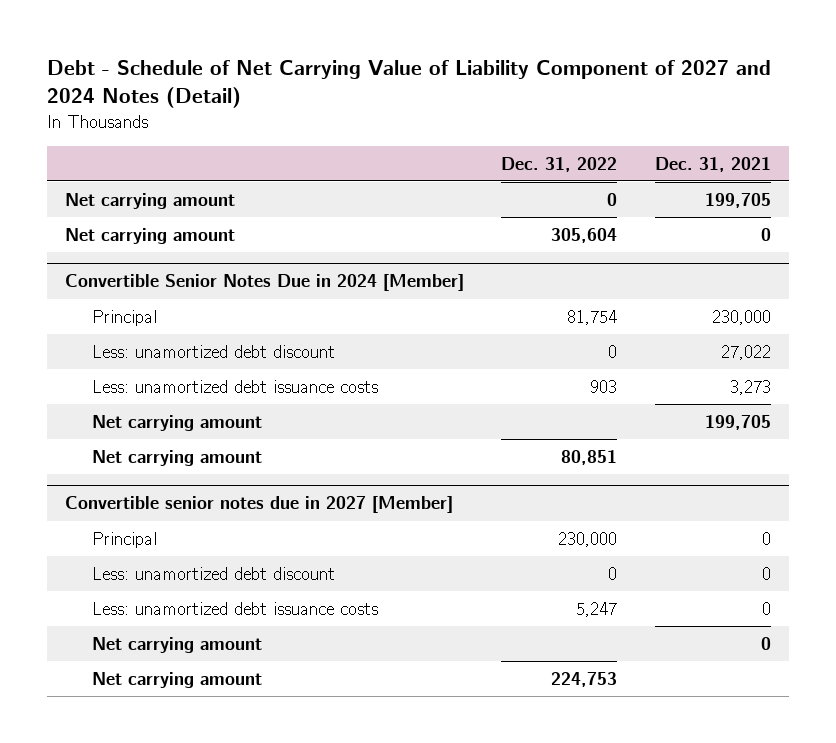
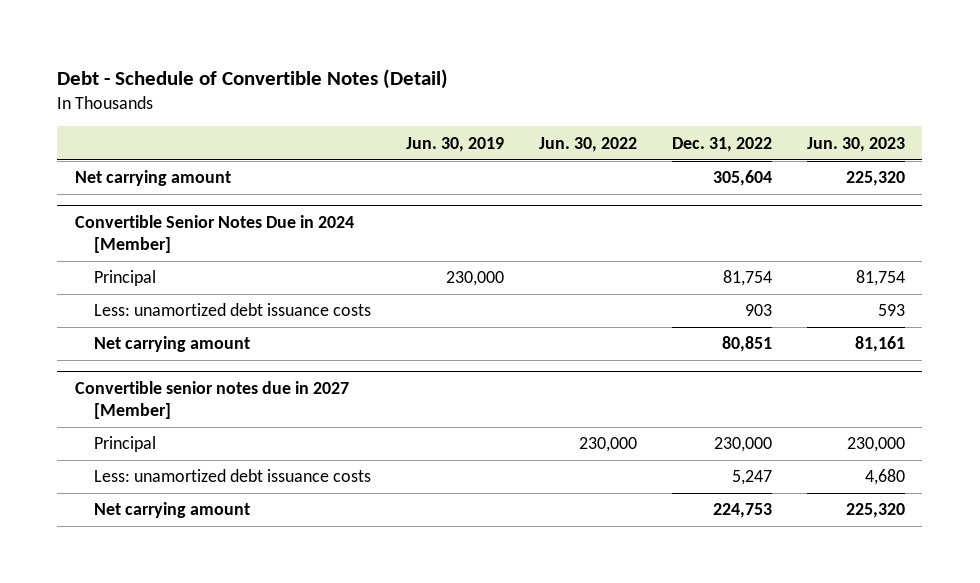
[46,59,771,109] Debt - Schedule of Net Carrying Value of Liability Component of 2027 and 2024 Notes (Detail) -> [57,68,449,89] Debt - Schedule of Convertible Notes (Detail)
[654,156,771,172] Dec. 31, 2021 -> none
none -> [406,136,505,152] Jun. 30, 2019
none -> [539,136,638,152] Jun. 30, 2022
none -> [806,136,905,152] Jun. 30, 2023
[65,192,236,209] Net carrying amount -> none
[91,344,335,358] Less: unamortized debt discount -> none
[91,414,262,431] Net carrying amount -> none
[91,566,335,580] Less: unamortized debt discount -> none
[91,636,262,653] Net carrying amount -> none

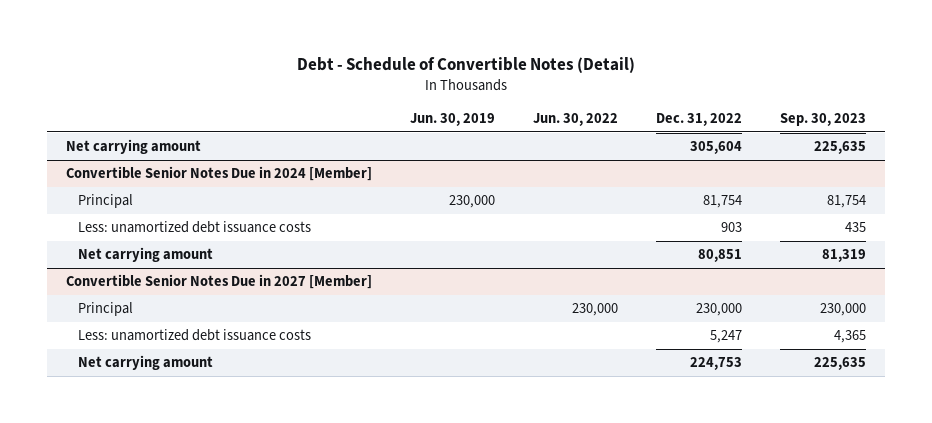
[806,136,905,152] Jun. 30, 2023 -> none
none -> [779,112,866,126] Sep. 30, 2023
[74,380,349,419] Convertible senior notes due in 2027 [Member] -> [66,274,373,290] Convertible Senior Notes Due in 2027 [Member]

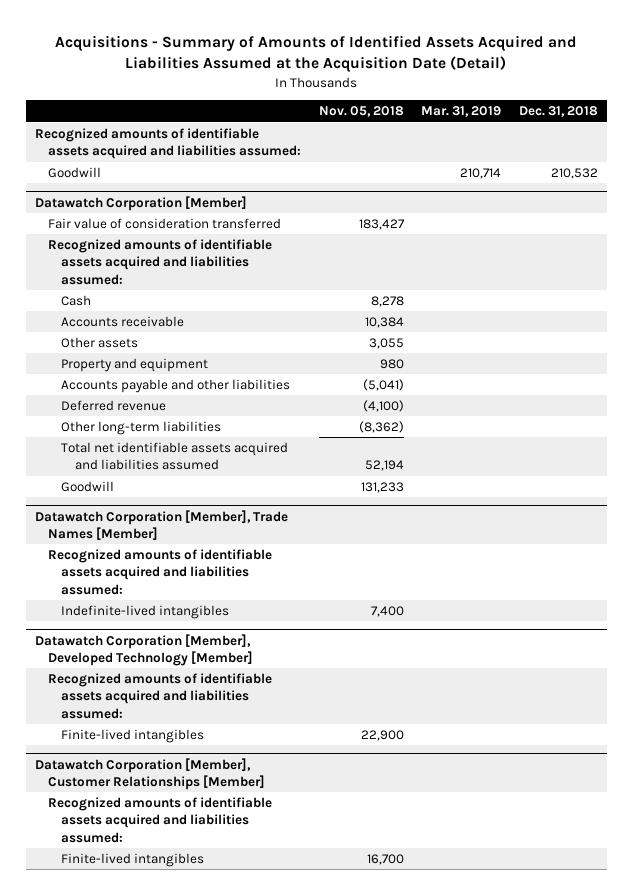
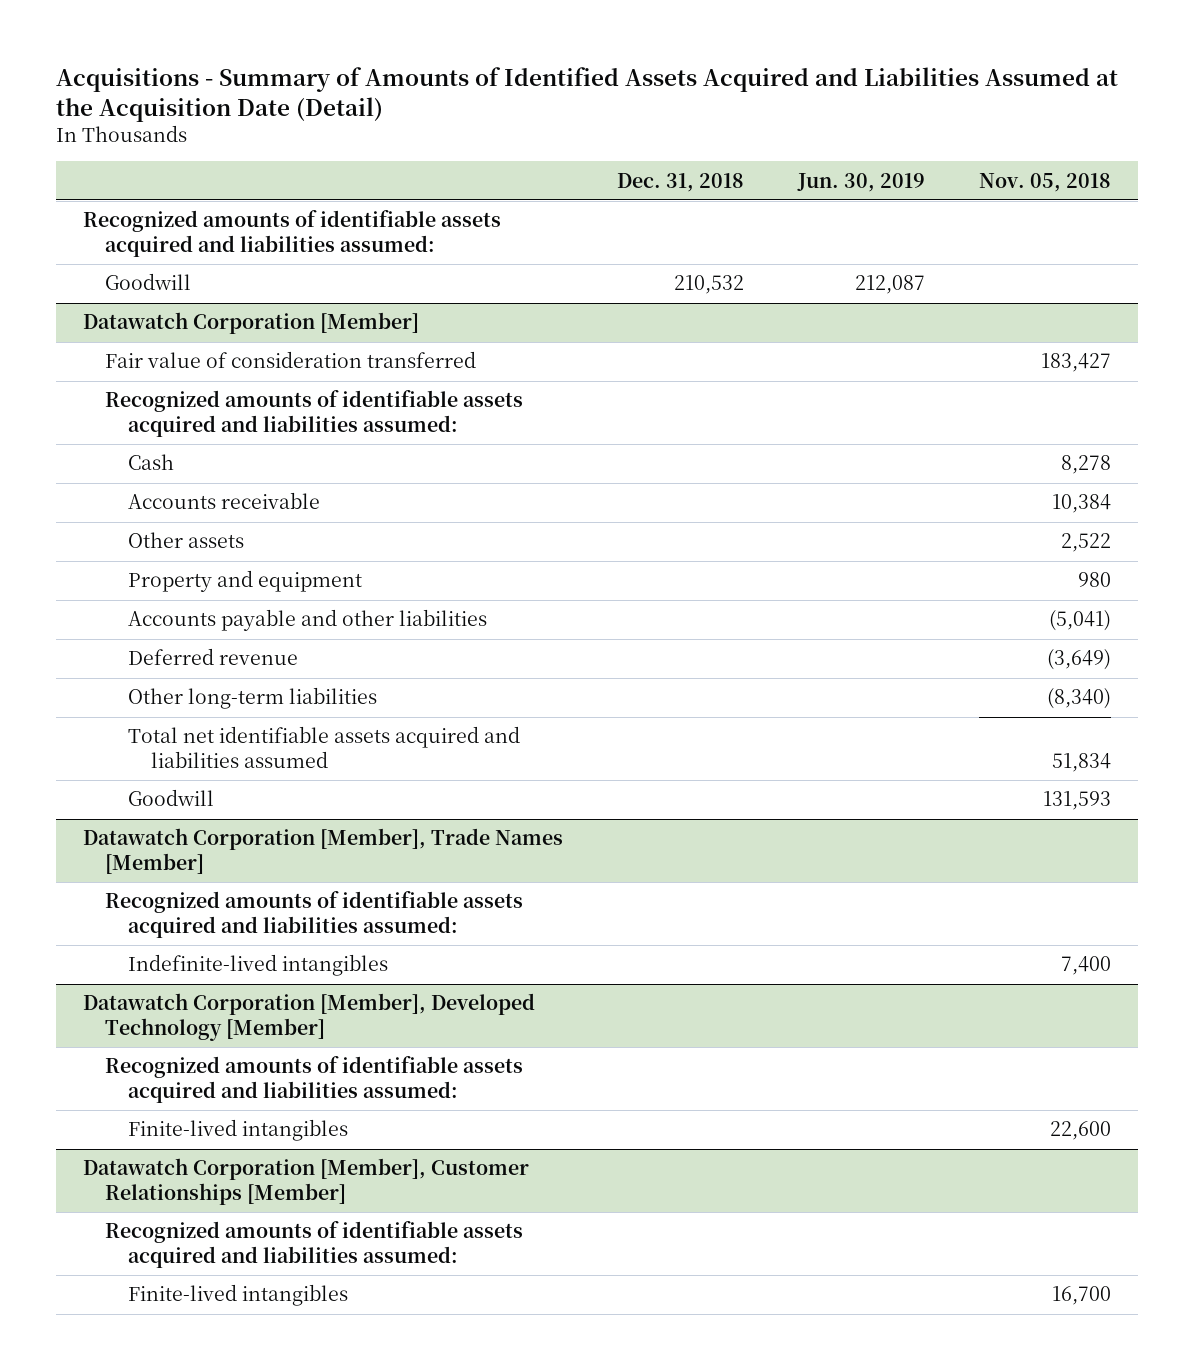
[421,106,502,118] Mar. 31, 2019 -> none
none -> [796,172,925,192] Jun. 30, 2019
[368,338,404,350] 3,055 -> [1060,533,1111,553] 2,522
[362,400,404,413] (4,100) -> [1046,649,1111,671] (3,649)
[358,421,404,434] (8,362) -> [1046,688,1111,710] (8,340)
[364,460,404,472] 52,194 -> [1051,752,1111,772] 51,834
[360,482,404,494] 131,233 -> [1042,791,1111,811] 131,593
[360,730,404,742] 22,900 -> [1049,1121,1111,1141] 22,600

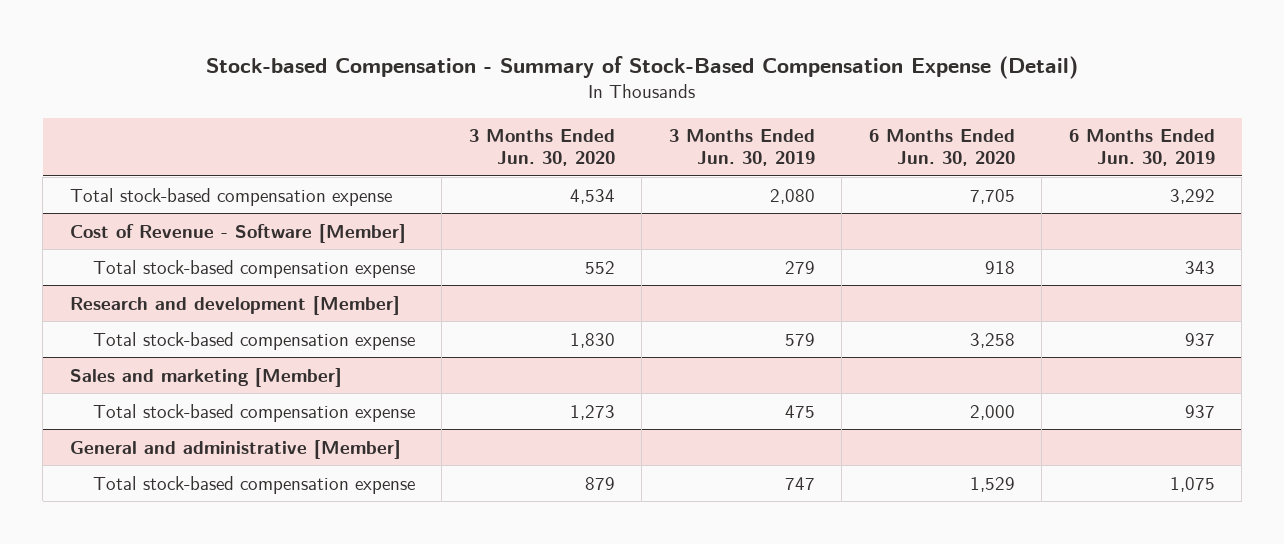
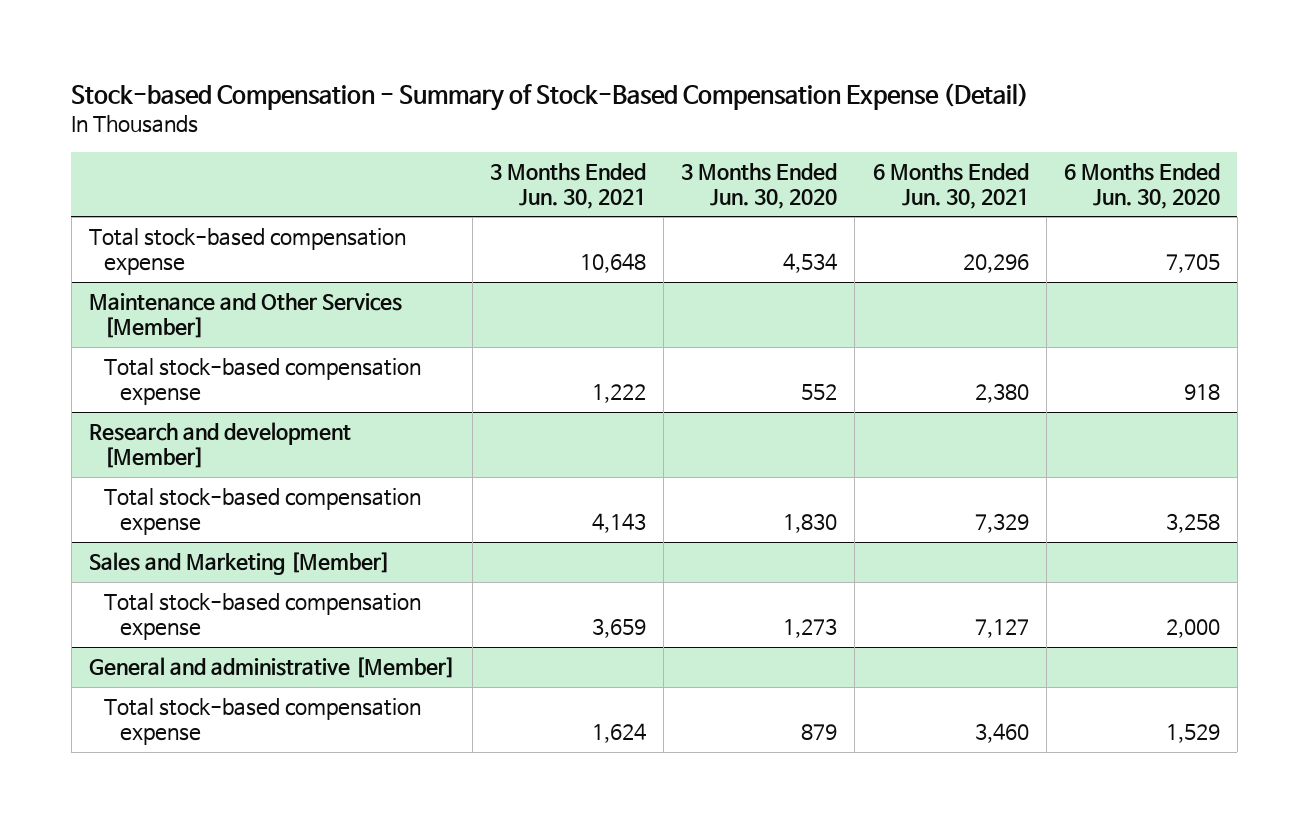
[668,129,815,167] 3 Months Ended Jun. 30, 2019 -> none
[1068,129,1215,167] 6 Months Ended Jun. 30, 2019 -> none
none -> [490,163,647,210] 3 Months Ended Jun. 30, 2021
none -> [872,163,1029,210] 6 Months Ended Jun. 30, 2021
[69,223,406,243] Cost of Revenue - Software [Member] -> none
none -> [88,293,402,339] Maintenance and Other Services [Member]
[69,367,342,387] Sales and marketing [Member] -> [88,552,390,576] Sales and Marketing [Member]

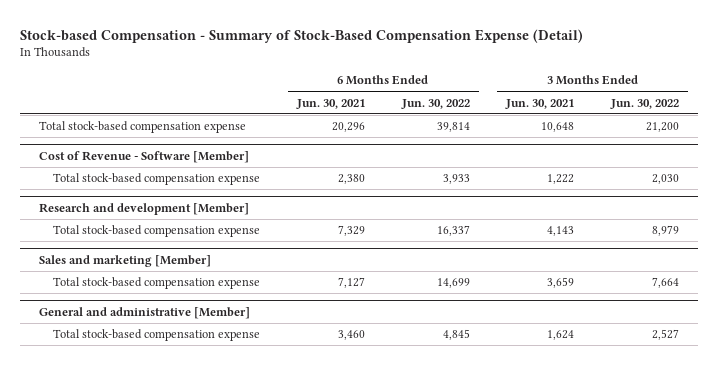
[681,163,838,210] 3 Months Ended Jun. 30, 2020 -> none
[1063,163,1220,210] 6 Months Ended Jun. 30, 2020 -> none
none -> [400,98,470,109] Jun. 30, 2022
none -> [610,98,680,109] Jun. 30, 2022
[88,293,402,339] Maintenance and Other Services [Member] -> none
none -> [38,151,249,164] Cost of Revenue - Software [Member]
[88,552,390,576] Sales and Marketing [Member] -> [38,255,211,268] Sales and marketing [Member]

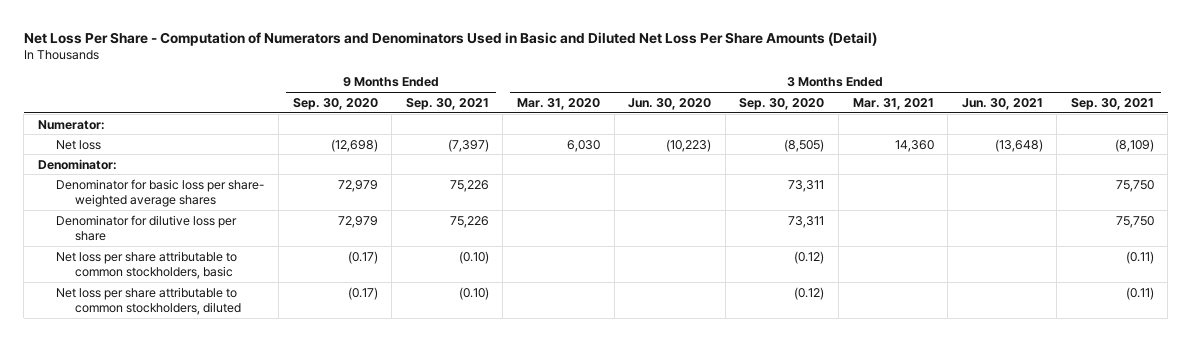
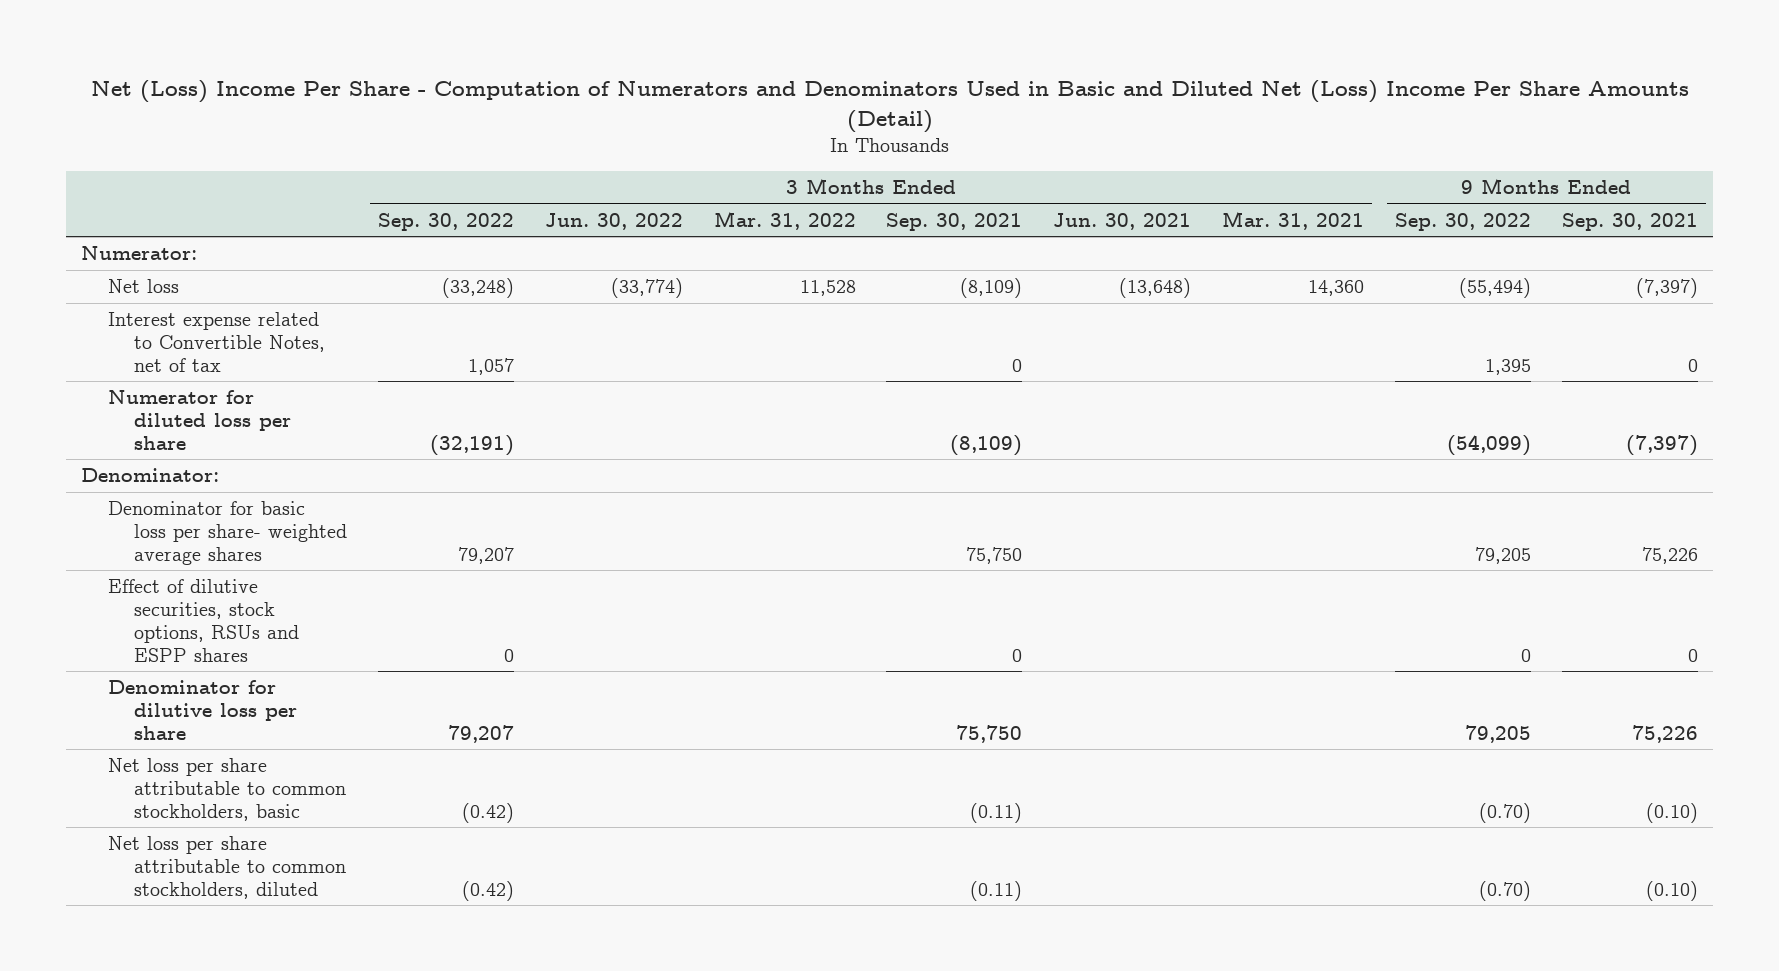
[23,31,877,46] Net Loss Per Share - Computation of Numerators and Denominators Used in Basic and Diluted Net Loss Per Share Amounts (Detail) -> [90,79,1689,133] Net (Loss) Income Per Share - Computation of Numerators and Denominators Used in Basic and Diluted Net (Loss) Income Per Share Amounts (Detail)
[292,97,378,110] Sep. 30, 2020 -> none
[516,97,600,110] Mar. 31, 2020 -> none
[628,97,712,110] Jun. 30, 2020 -> none
[739,97,825,110] Sep. 30, 2020 -> none
none -> [377,212,514,231] Sep. 30, 2022
none -> [544,212,683,230] Jun. 30, 2022
none -> [713,210,856,230] Mar. 31, 2022
none -> [1395,212,1532,231] Sep. 30, 2022
none -> [107,311,325,372] Interest expense related to Convertible Notes, net of tax
none -> [107,389,291,450] Numerator for diluted loss per share
none -> [107,578,299,662] Effect of dilutive securities, stock options, RSUs and ESPP shares

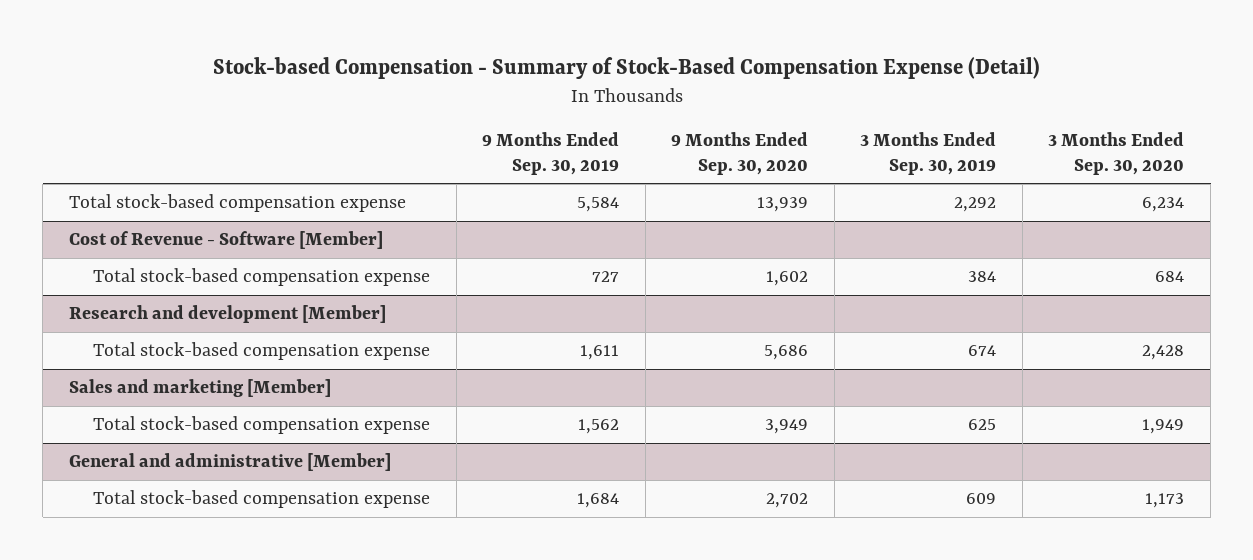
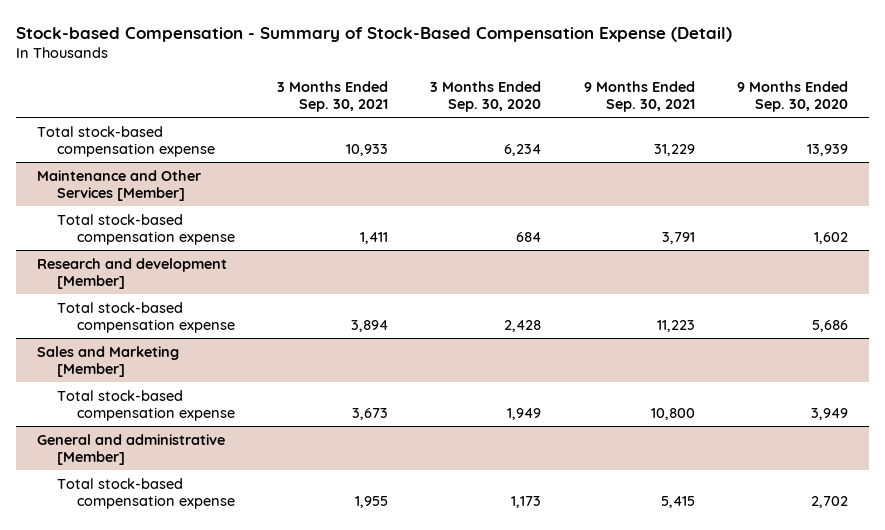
[482,132,620,175] 9 Months Ended Sep. 30, 2019 -> none
[860,132,997,175] 3 Months Ended Sep. 30, 2019 -> none
none -> [277,80,389,112] 3 Months Ended Sep. 30, 2021
none -> [583,80,695,112] 9 Months Ended Sep. 30, 2021
[68,231,383,250] Cost of Revenue - Software [Member] -> none
none -> [37,169,202,201] Maintenance and Other Services [Member]
[68,379,331,398] Sales and marketing [Member] -> [37,345,180,377] Sales and Marketing [Member]

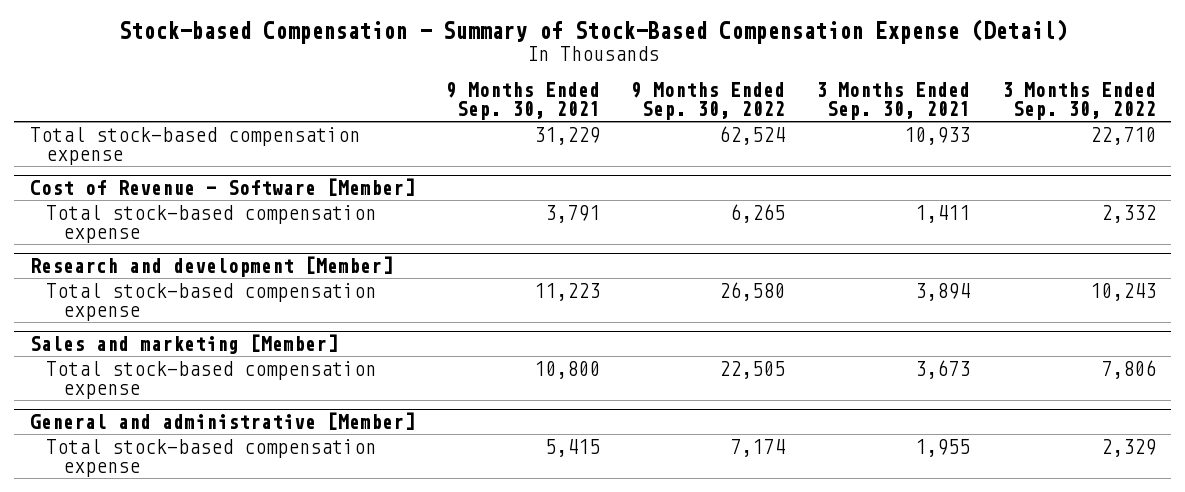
[430,80,542,112] 3 Months Ended Sep. 30, 2020 -> none
[737,80,849,112] 9 Months Ended Sep. 30, 2020 -> none
none -> [631,81,786,121] 9 Months Ended Sep. 30, 2022
none -> [1001,81,1156,121] 3 Months Ended Sep. 30, 2022
[37,169,202,201] Maintenance and Other Services [Member] -> none
none -> [29,178,415,197] Cost of Revenue - Software [Member]
[37,345,180,377] Sales and Marketing [Member] -> [29,334,338,355] Sales and marketing [Member]

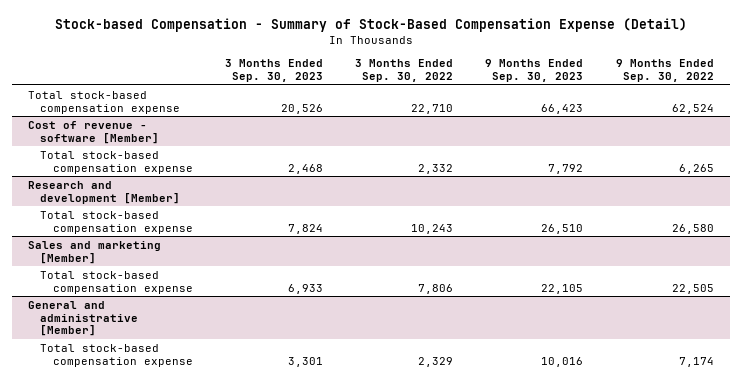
[445,81,600,121] 9 Months Ended Sep. 30, 2021 -> none
[816,81,971,121] 3 Months Ended Sep. 30, 2021 -> none
none -> [225,59,324,83] 3 Months Ended Sep. 30, 2023
none -> [485,59,584,83] 9 Months Ended Sep. 30, 2023
[29,178,415,197] Cost of Revenue - Software [Member] -> [27,120,160,144] Cost of revenue - software [Member]

